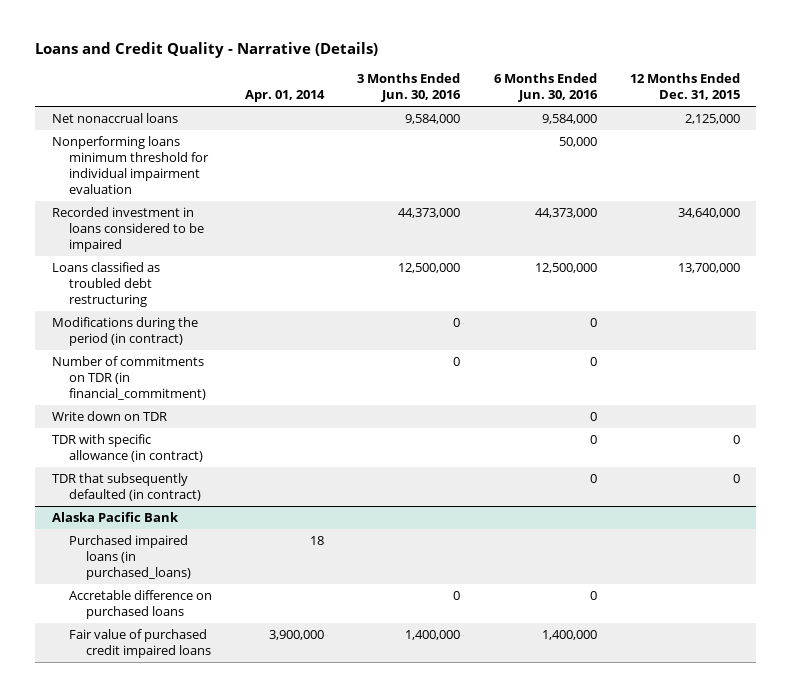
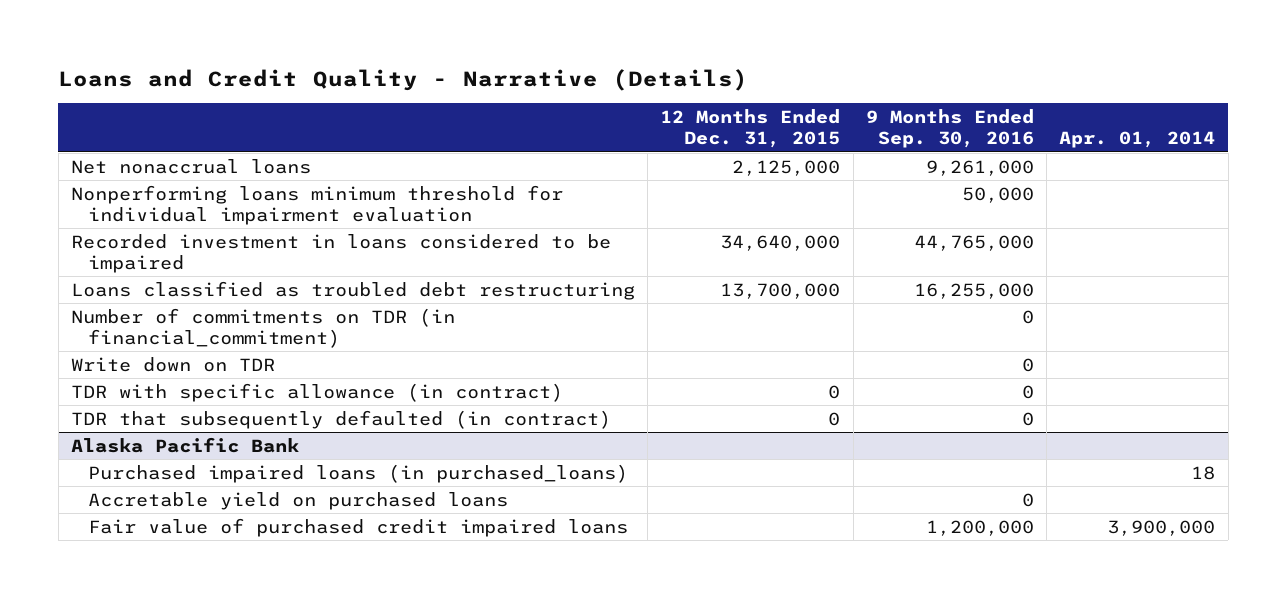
[357,72,462,102] 3 Months Ended Jun. 30, 2016 -> none
[493,72,598,102] 6 Months Ended Jun. 30, 2016 -> none
none -> [865,109,1034,149] 9 Months Ended Sep. 30, 2016
[51,317,198,346] Modifications during the period (in contract) -> none
[68,590,212,619] Accretable difference on purchased loans -> [88,491,509,510] Accretable yield on purchased loans

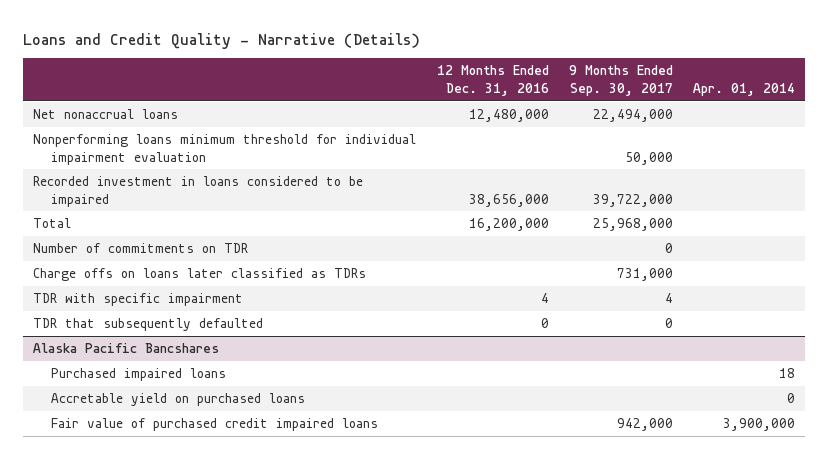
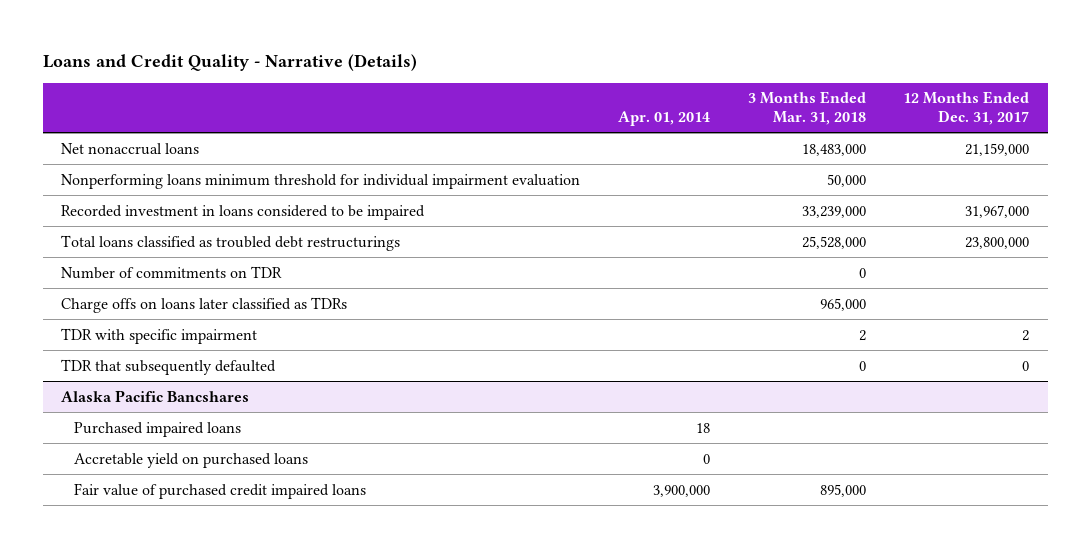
[436,65,549,96] 12 Months Ended Dec. 31, 2016 -> none
[568,65,673,96] 9 Months Ended Sep. 30, 2017 -> none
none -> [747,91,866,126] 3 Months Ended Mar. 31, 2018
none -> [903,91,1030,126] 12 Months Ended Dec. 31, 2017
[33,218,72,229] Total -> [61,234,401,251] Total loans classified as troubled debt restructurings

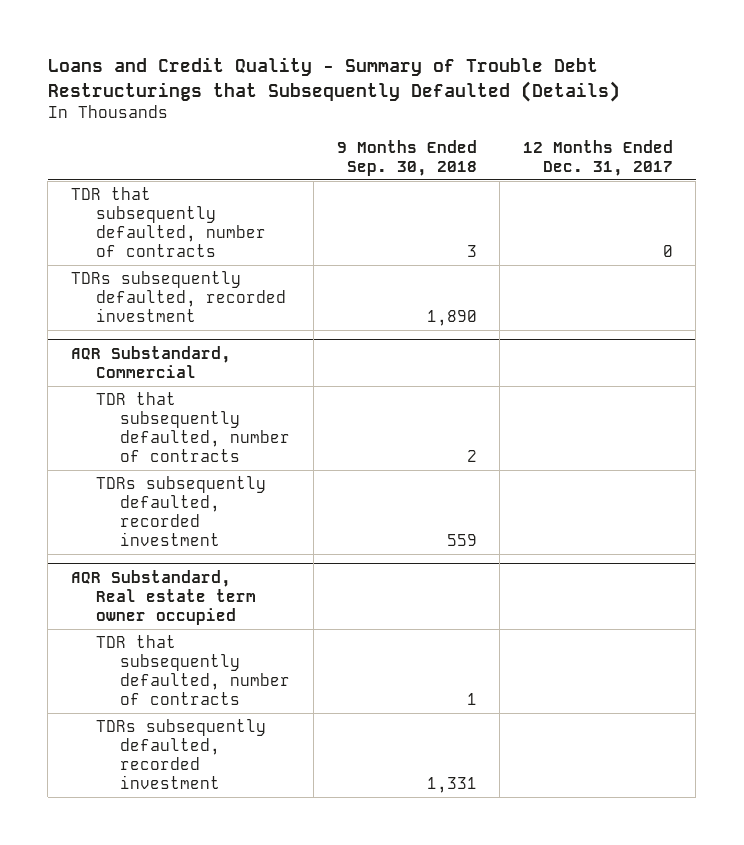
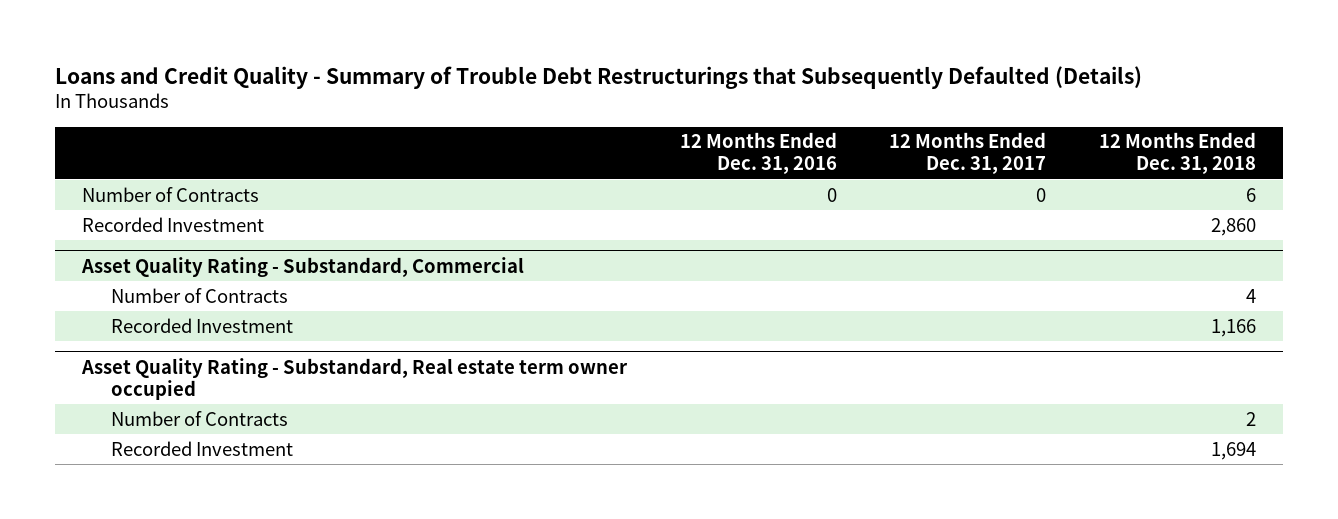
[336,139,477,176] 9 Months Ended Sep. 30, 2018 -> none
none -> [679,132,837,175] 12 Months Ended Dec. 31, 2016
none -> [1099,132,1257,175] 12 Months Ended Dec. 31, 2018
[70,345,231,378] AQR Substandard, Commercial -> none
[95,391,291,463] TDR that subsequently defaulted, number of contracts -> none
[95,475,266,547] TDRs subsequently defaulted, recorded investment -> none
[70,186,266,258] TDR that subsequently defaulted, number of contracts -> [81,186,259,202] Number of Contracts
[70,270,286,323] TDRs subsequently defaulted, recorded investment -> [81,216,264,232] Recorded Investment
none -> [80,256,524,277] Asset Quality Rating - Substandard, Commercial
none -> [110,287,288,303] Number of Contracts
none -> [110,317,293,333] Recorded Investment
[70,569,256,625] AQR Substandard, Real estate term owner occupied -> [80,357,628,400] Asset Quality Rating - Substandard, Real estate term owner occupied
[95,634,291,706] TDR that subsequently defaulted, number of contracts -> [110,410,288,426] Number of Contracts
[95,718,266,790] TDRs subsequently defaulted, recorded investment -> [110,440,293,456] Recorded Investment

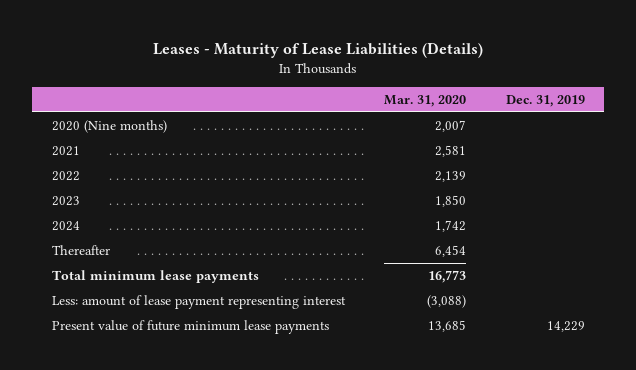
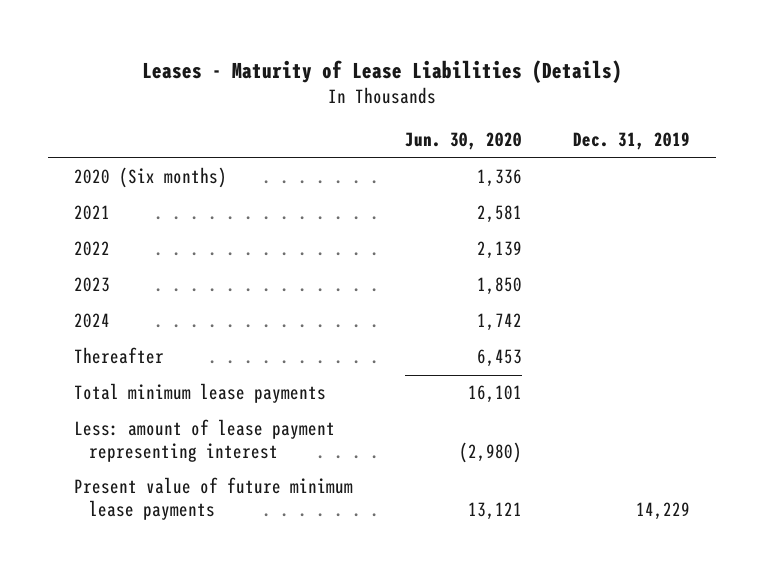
[384,95,467,108] Mar. 31, 2020 -> none
none -> [404,132,522,151] Jun. 30, 2020
[51,119,167,133] 2020 (Nine months) -> [74,167,228,189] 2020 (Six months)

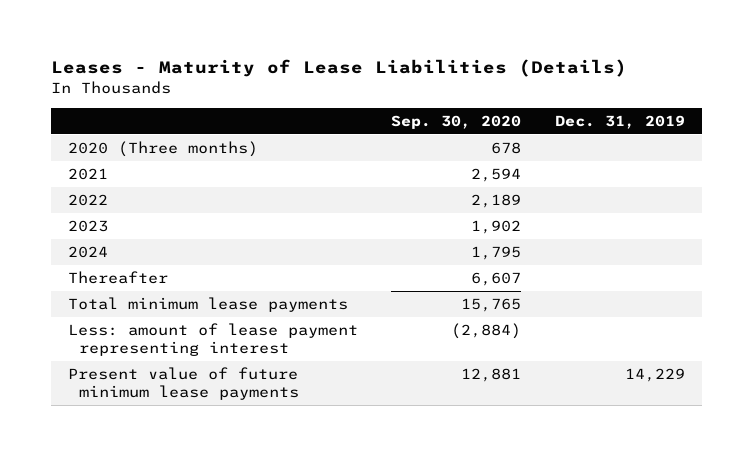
[404,132,522,151] Jun. 30, 2020 -> none
none -> [391,114,522,129] Sep. 30, 2020
[74,167,228,189] 2020 (Six months) -> [67,141,258,158] 2020 (Three months)

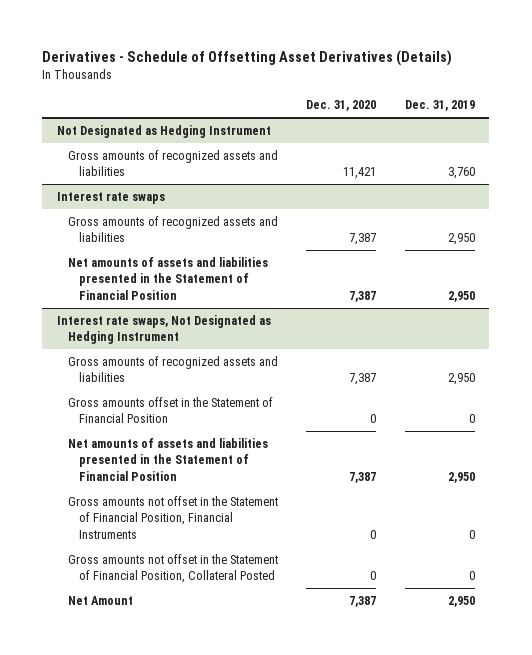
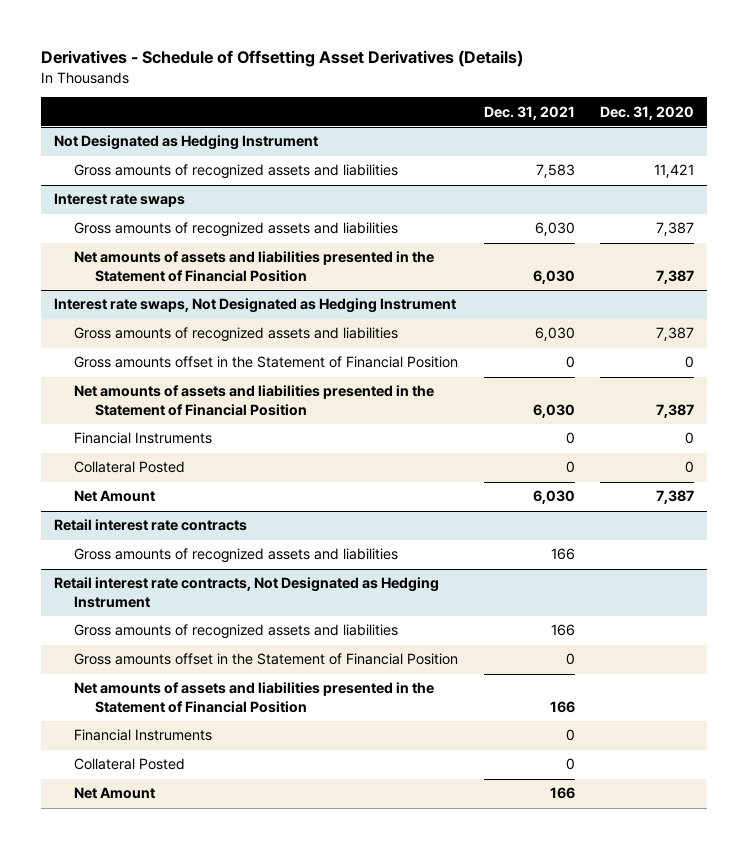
[404,100,475,112] Dec. 31, 2019 -> none
none -> [483,105,575,120] Dec. 31, 2021
[67,496,278,539] Gross amounts not offset in the Statement of Financial Position, Financial Instruments -> [74,432,213,445] Financial Instruments
[67,554,278,584] Gross amounts not offset in the Statement of Financial Position, Collateral Posted -> [74,461,186,474] Collateral Posted
none -> [53,519,247,532] Retail interest rate contracts
none -> [74,548,399,564] Gross amounts of recognized assets and liabilities
none -> [53,577,439,608] Retail interest rate contracts, Not Designated as Hedging Instrument
none -> [74,624,399,640] Gross amounts of recognized assets and liabilities
none -> [74,653,459,666] Gross amounts offset in the Statement of Financial Position
none -> [74,682,435,713] Net amounts of assets and liabilities presented in the Statement of Financial Position
none -> [74,729,213,742] Financial Instruments
none -> [74,758,186,771] Collateral Posted
none -> [74,787,156,800] Net Amount

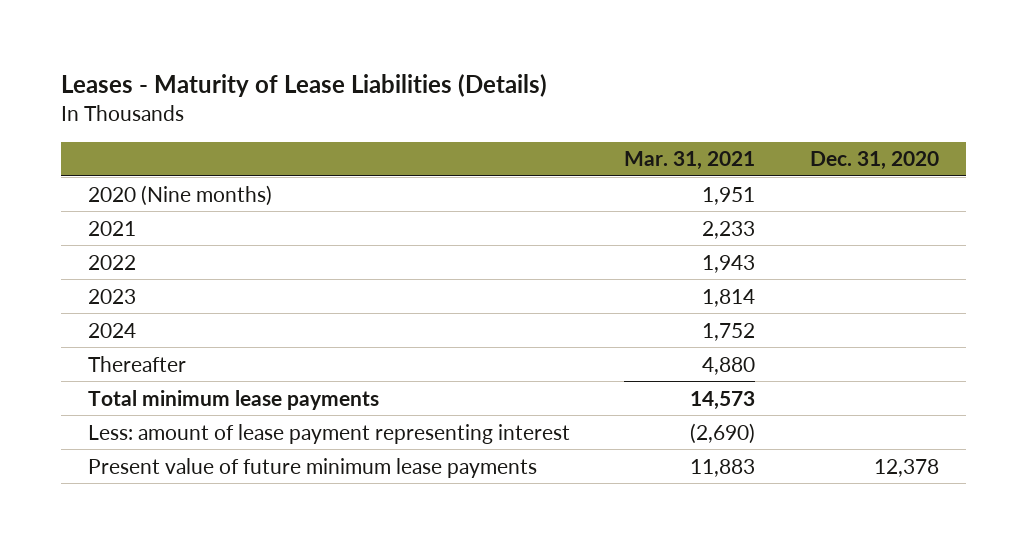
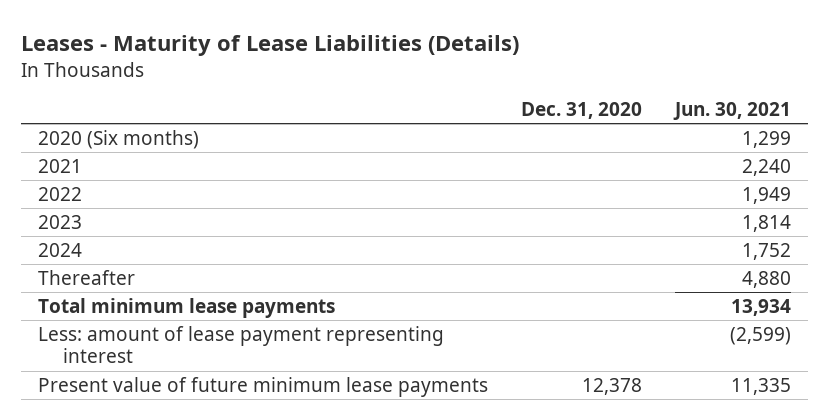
[624,151,756,171] Mar. 31, 2021 -> none
none -> [673,102,792,121] Jun. 30, 2021
[88,184,273,206] 2020 (Nine months) -> [37,129,199,149] 2020 (Six months)

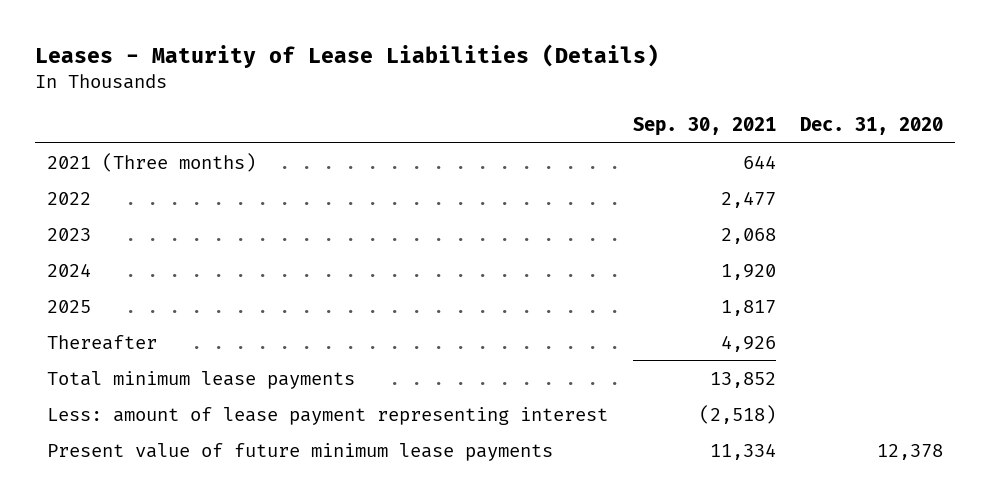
[673,102,792,121] Jun. 30, 2021 -> none
none -> [632,117,776,137] Sep. 30, 2021
[37,158,82,173] 2021 -> none
[37,129,199,149] 2020 (Six months) -> [47,152,257,172] 2021 (Three months)
none -> [47,299,92,313] 2025

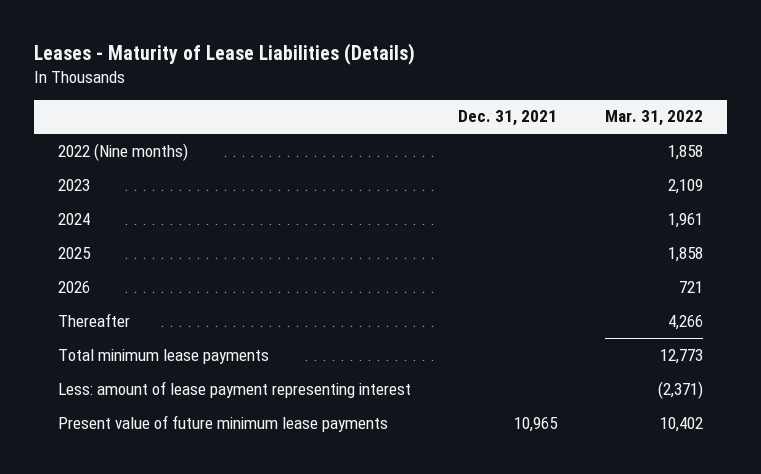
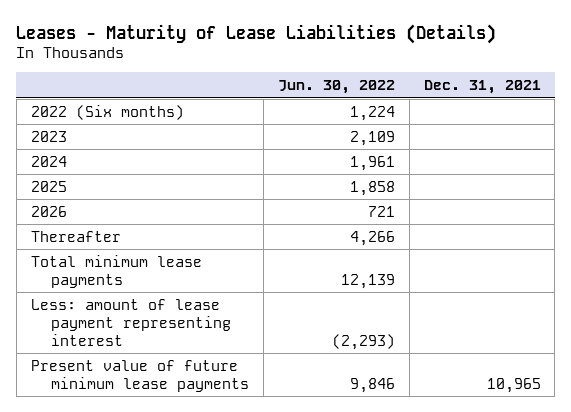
[605,110,704,127] Mar. 31, 2022 -> none
none -> [277,80,395,95] Jun. 30, 2022
[57,142,188,161] 2022 (Nine months) -> [30,104,184,120] 2022 (Six months)

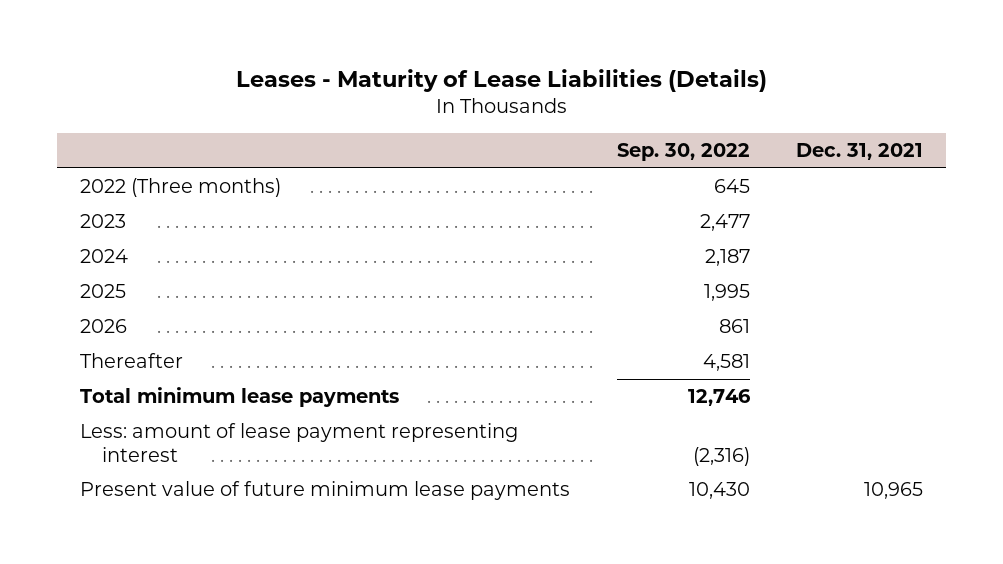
[277,80,395,95] Jun. 30, 2022 -> none
none -> [616,143,750,162] Sep. 30, 2022
[30,104,184,120] 2022 (Six months) -> [80,178,282,198] 2022 (Three months)

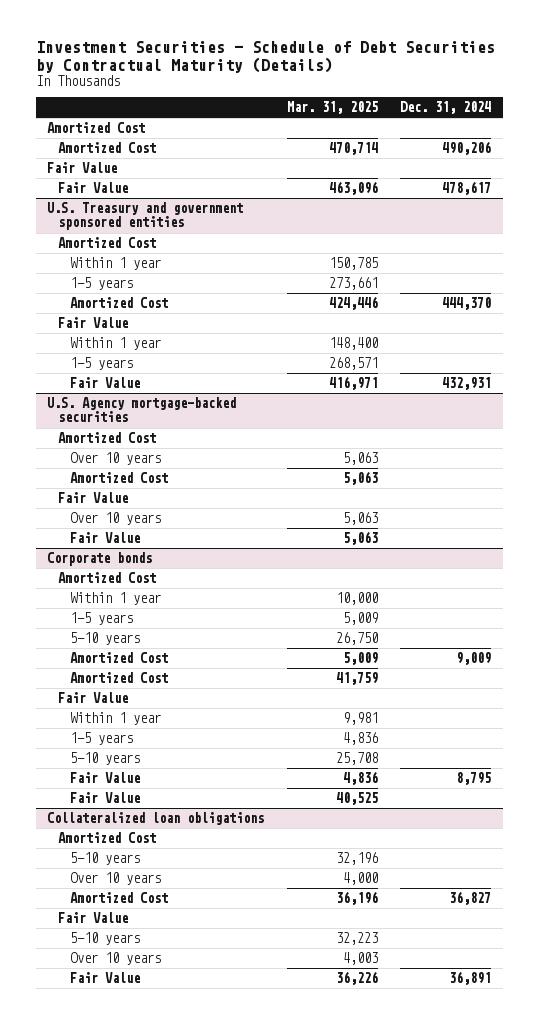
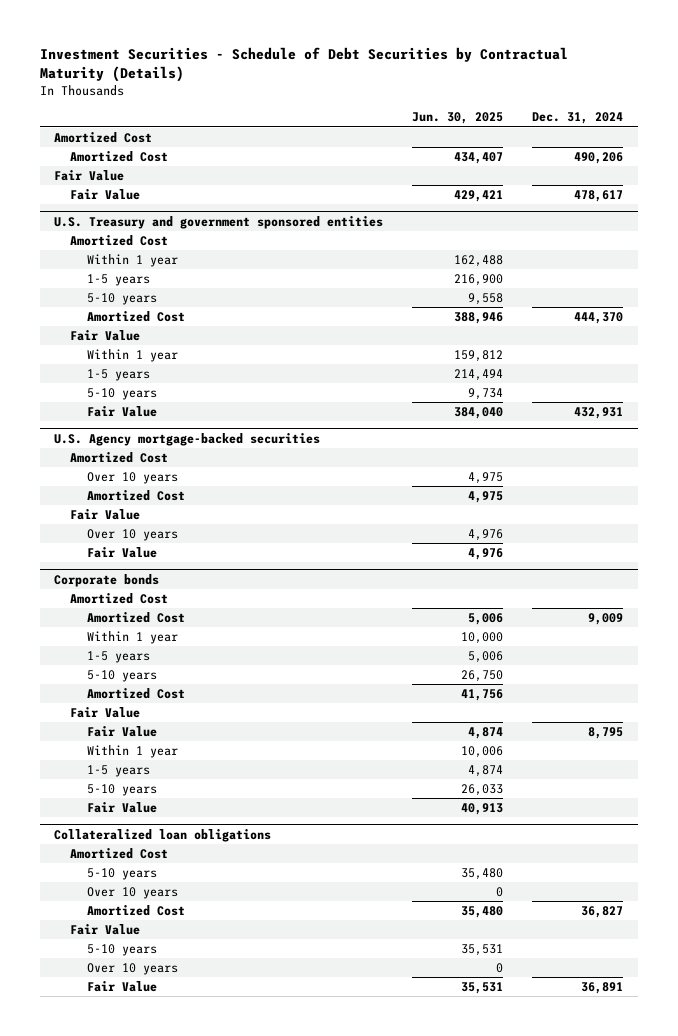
[286,101,378,115] Mar. 31, 2025 -> none
none -> [412,112,504,125] Jun. 30, 2025
none -> [86,293,157,306] 5-10 years
none -> [86,388,157,401] 5-10 years
[69,652,168,664] Amortized Cost -> [86,612,185,624] Amortized Cost
[69,772,140,784] Fair Value -> [86,726,157,738] Fair Value

